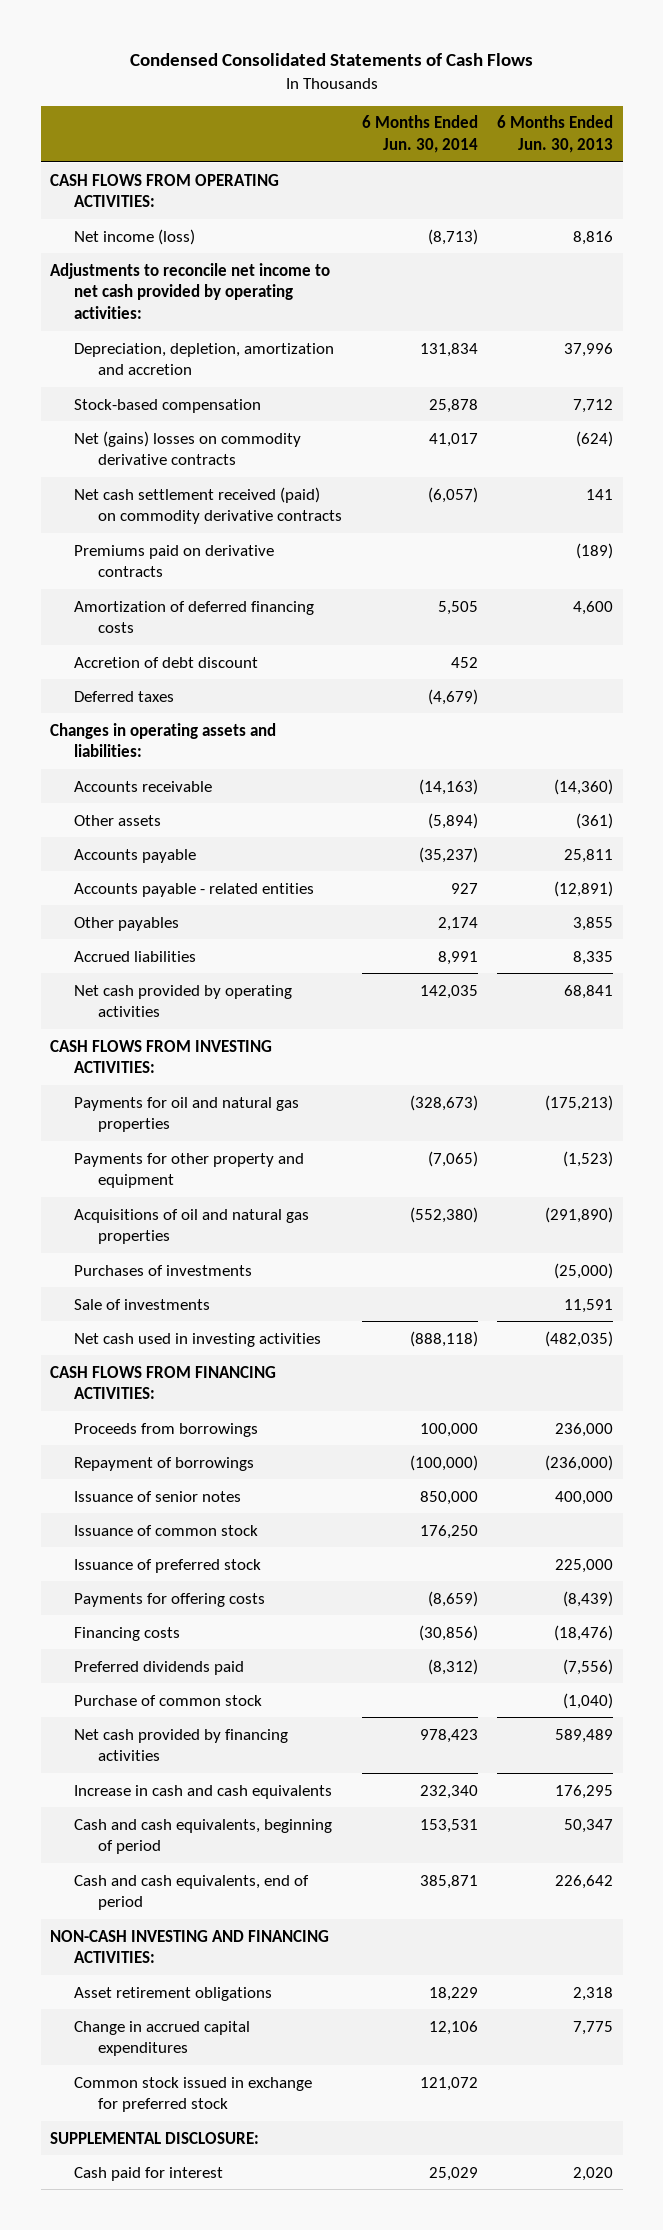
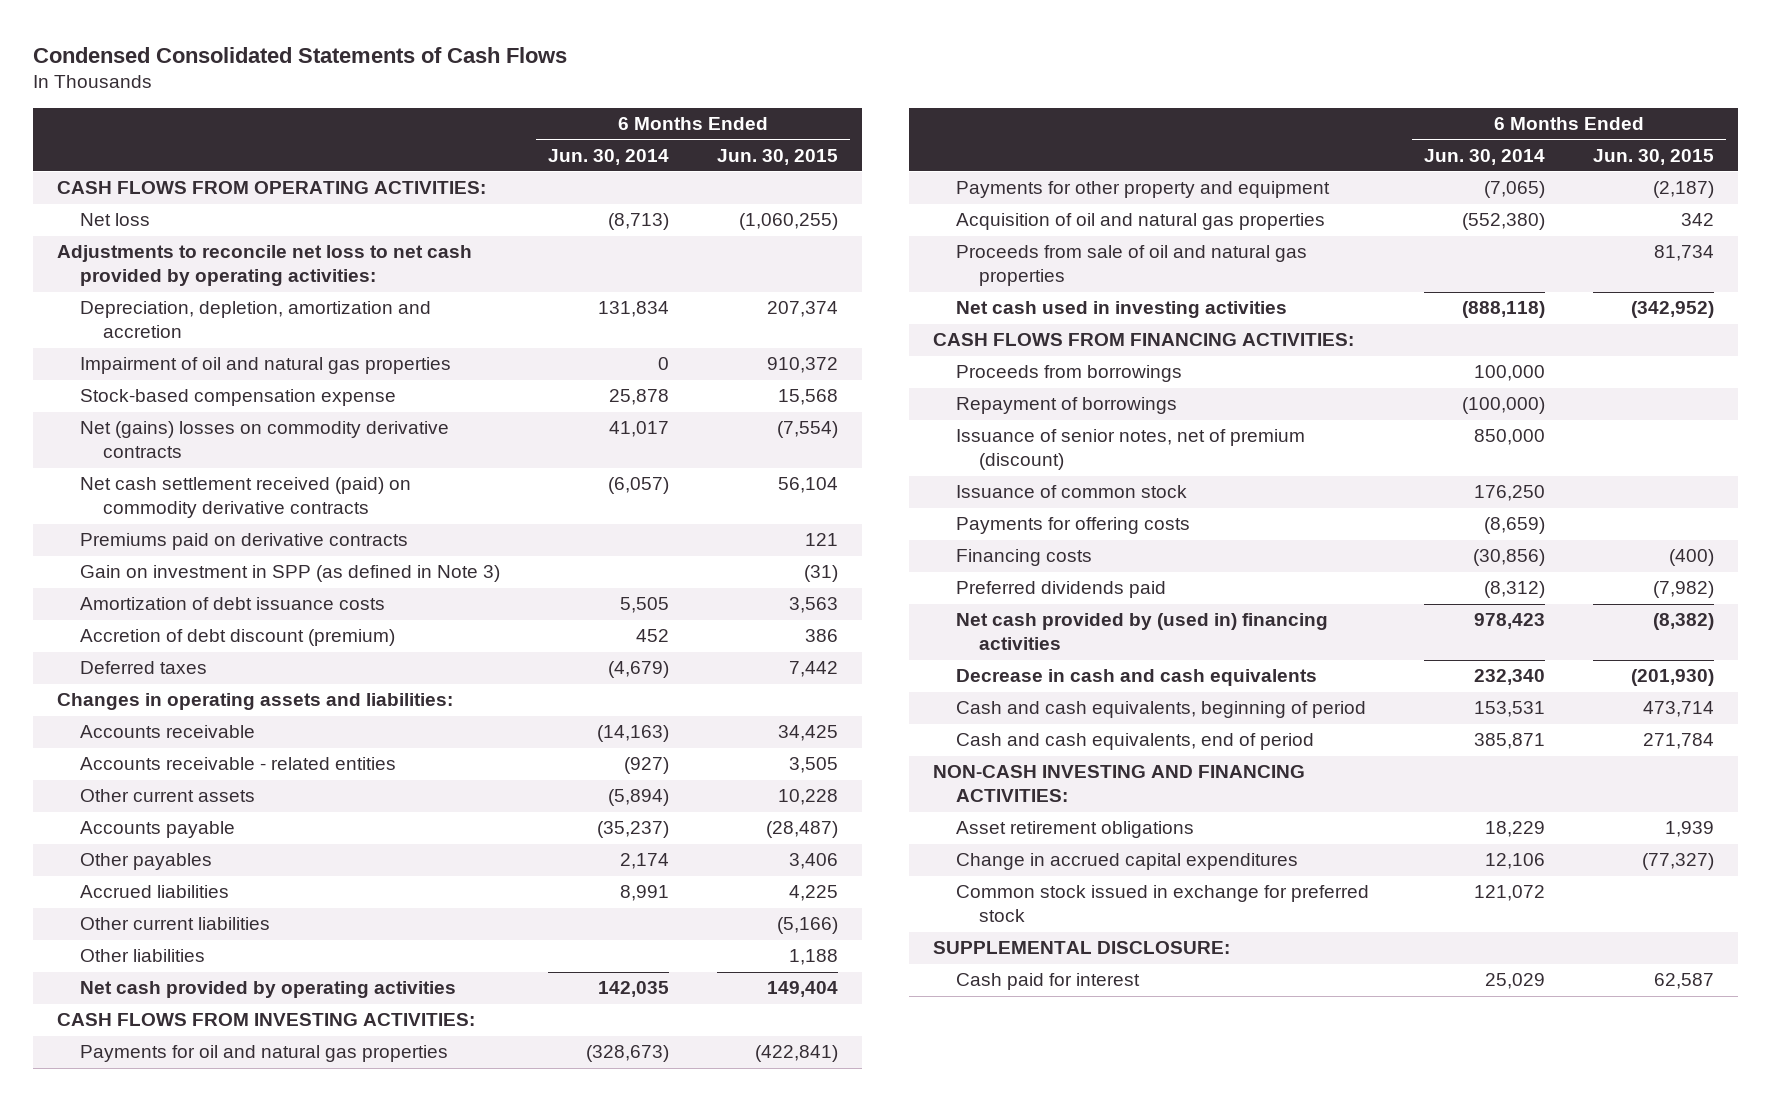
[496,115,613,153] 6 Months Ended Jun. 30, 2013 -> none
none -> [716,148,838,165] Jun. 30, 2015
[74,228,196,245] Net income (loss) -> [79,213,150,227] Net loss
[50,262,331,319] Adjustments to reconcile net income to net cash provided by operating activities: -> [56,245,472,287] Adjustments to reconcile net loss to net cash provided by operating activities:
none -> [79,357,451,375] Impairment of oil and natural gas properties
[74,398,262,413] Stock-based compensation -> [79,389,396,407] Stock-based compensation expense
none -> [79,565,500,583] Gain on investment in SPP (as defined in Note 3)
[74,600,315,634] Amortization of deferred financing costs -> [79,597,385,611] Amortization of debt issuance costs
[74,656,259,668] Accretion of debt discount -> [79,629,395,647] Accretion of debt discount (premium)
none -> [79,757,396,771] Accounts receivable - related entities
[74,814,162,826] Other assets -> [79,789,255,803] Other current assets
[74,882,315,897] Accounts payable - related entities -> none
none -> [79,917,270,931] Other current liabilities
none -> [79,949,205,963] Other liabilities
[74,1264,253,1276] Purchases of investments -> none
[74,1298,211,1310] Sale of investments -> none
[74,1208,310,1245] Acquisitions of oil and natural gas properties -> [956,213,1326,231] Acquisition of oil and natural gas properties
none -> [956,245,1308,287] Proceeds from sale of oil and natural gas properties
[74,1490,242,1502] Issuance of senior notes -> [956,429,1306,471] Issuance of senior notes, net of premium (discount)
[74,1558,262,1573] Issuance of preferred stock -> none
[74,1694,263,1706] Purchase of common stock -> none
[74,1728,289,1762] Net cash provided by financing activities -> [956,613,1329,651] Net cash provided by (used in) financing activities
[74,1784,333,1799] Increase in cash and cash equivalents -> [956,669,1318,687] Decrease in cash and cash equivalents

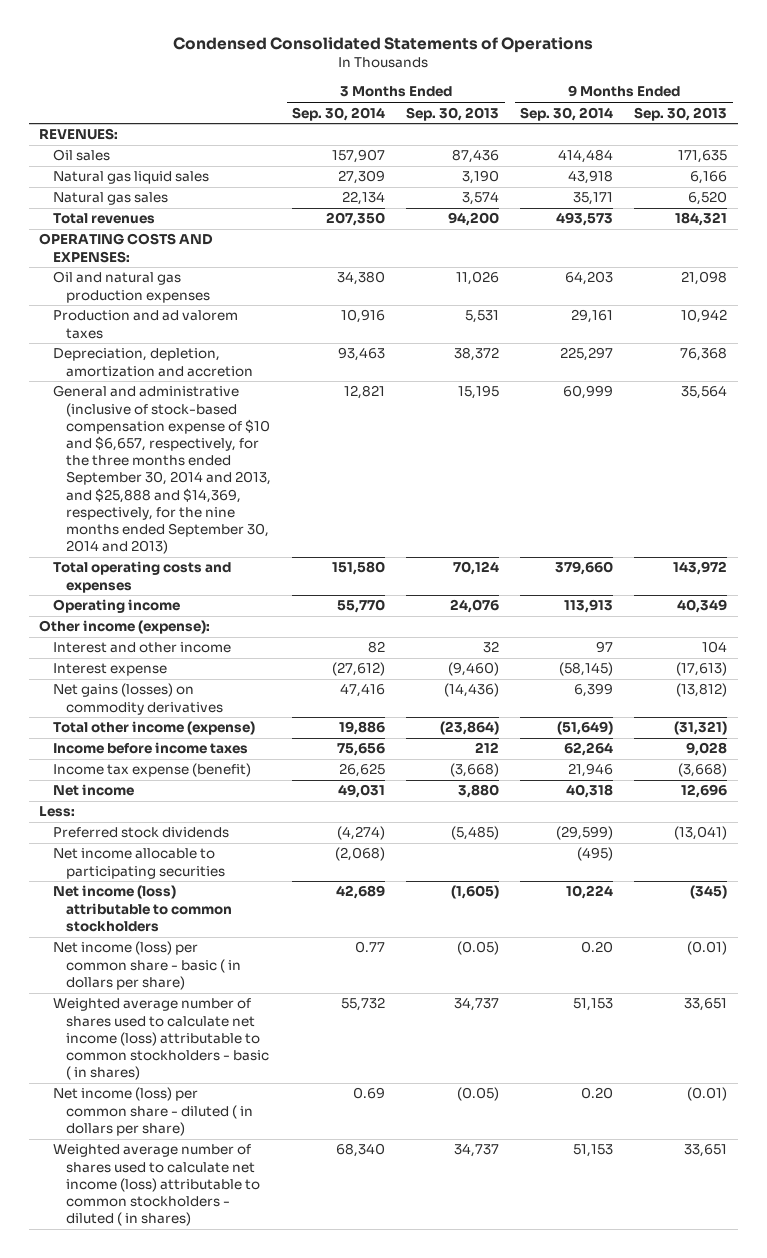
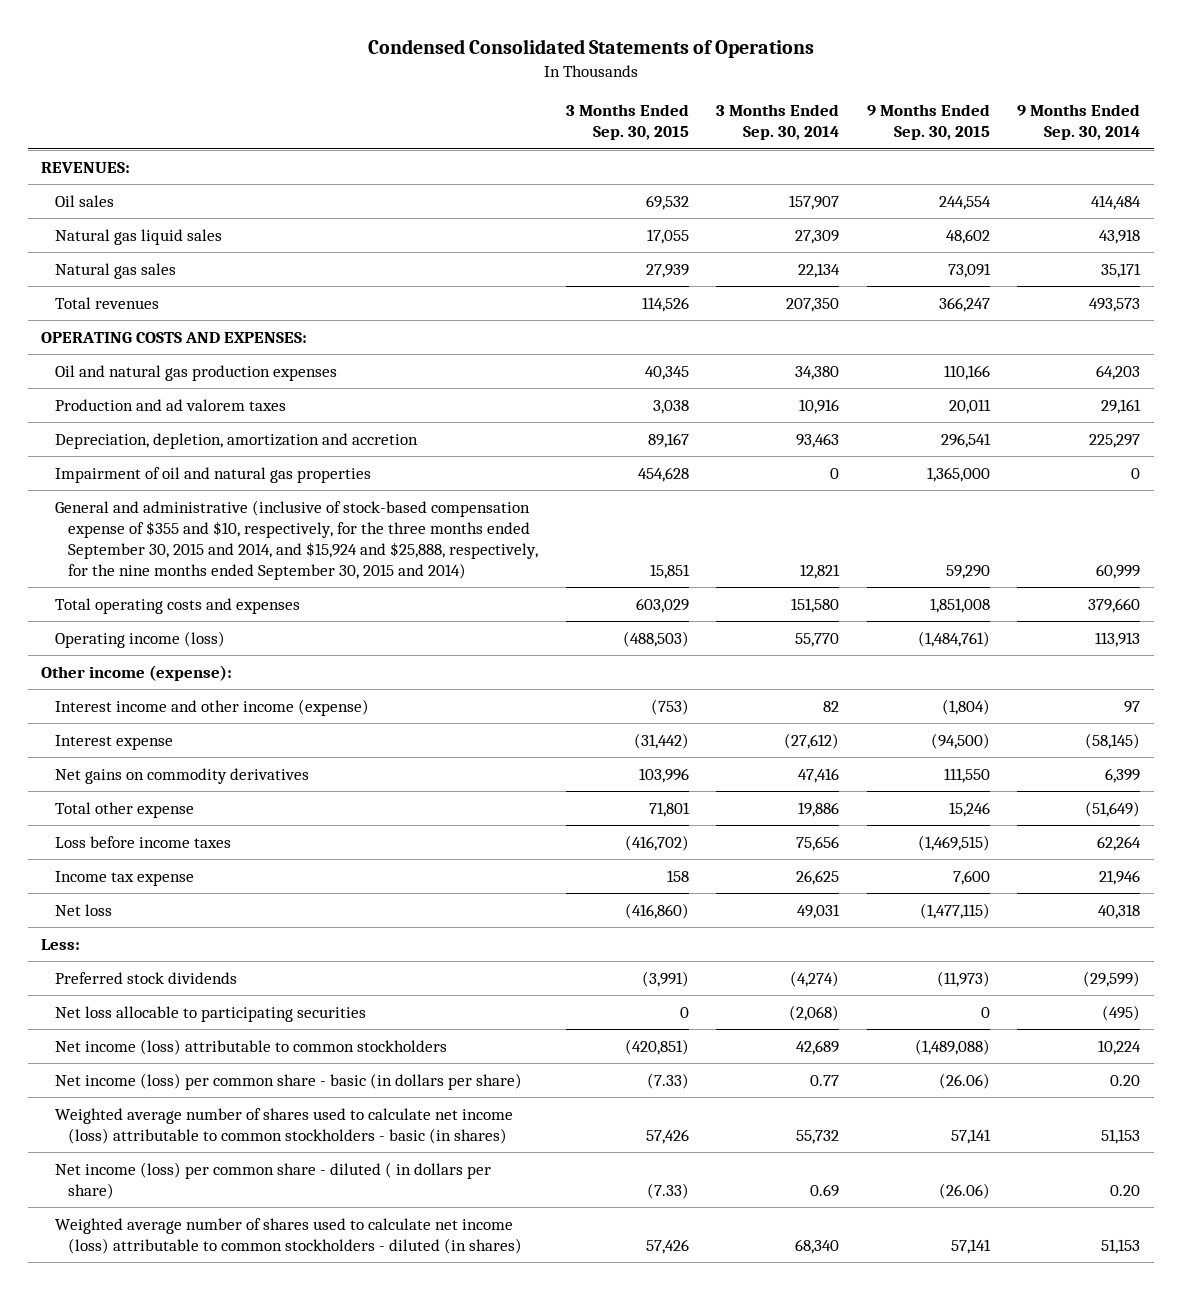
[406,106,500,121] Sep. 30, 2013 -> none
[634,106,728,121] Sep. 30, 2013 -> none
none -> [565,104,689,141] 3 Months Ended Sep. 30, 2015
none -> [866,104,990,141] 9 Months Ended Sep. 30, 2015
none -> [54,466,371,483] Impairment of oil and natural gas properties
[52,385,272,555] General and administrative (inclusive of stock-based compensation expense of $10 and $6,657, respectively, for the three months ended September 30, 2014 and 2013, and $25,888 and $14,369, respectively, for the nine months ended September 30, 2014 and 2013) -> [54,499,539,580] General and administrative (inclusive of stock-based compensation expense of $355 and $10, respectively, for the three months ended September 30, 2015 and 2014, and $15,924 and $25,888, respectively, for the nine months ended September 30, 2015 and 2014)
[52,599,180,614] Operating income -> [54,630,225,648] Operating income (loss)
[52,642,231,654] Interest and other income -> [54,698,369,716] Interest income and other income (expense)
[52,683,224,715] Net gains (losses) on commodity derivatives -> [54,767,309,784] Net gains on commodity derivatives
[52,721,255,736] Total other income (expense) -> [54,801,194,818] Total other expense
[52,742,248,755] Income before income taxes -> [54,835,231,848] Loss before income taxes
[52,763,251,778] Income tax expense (benefit) -> [54,870,194,886] Income tax expense
[52,784,134,797] Net income -> [54,903,112,916] Net loss
[52,848,226,879] Net income allocable to participating securities -> [54,1005,366,1022] Net loss allocable to participating securities
[52,941,242,990] Net income (loss) per common share - basic ( in dollars per share) -> [54,1072,522,1090] Net income (loss) per common share - basic (in dollars per share)
[52,998,270,1081] Weighted average number of shares used to calculate net income (loss) attributable to common stockholders - basic ( in shares) -> [54,1107,513,1144] Weighted average number of shares used to calculate net income (loss) attributable to common stockholders - basic (in shares)
[52,1144,261,1227] Weighted average number of shares used to calculate net income (loss) attributable to common stockholders - diluted ( in shares) -> [54,1217,523,1254] Weighted average number of shares used to calculate net income (loss) attributable to common stockholders - diluted (in shares)

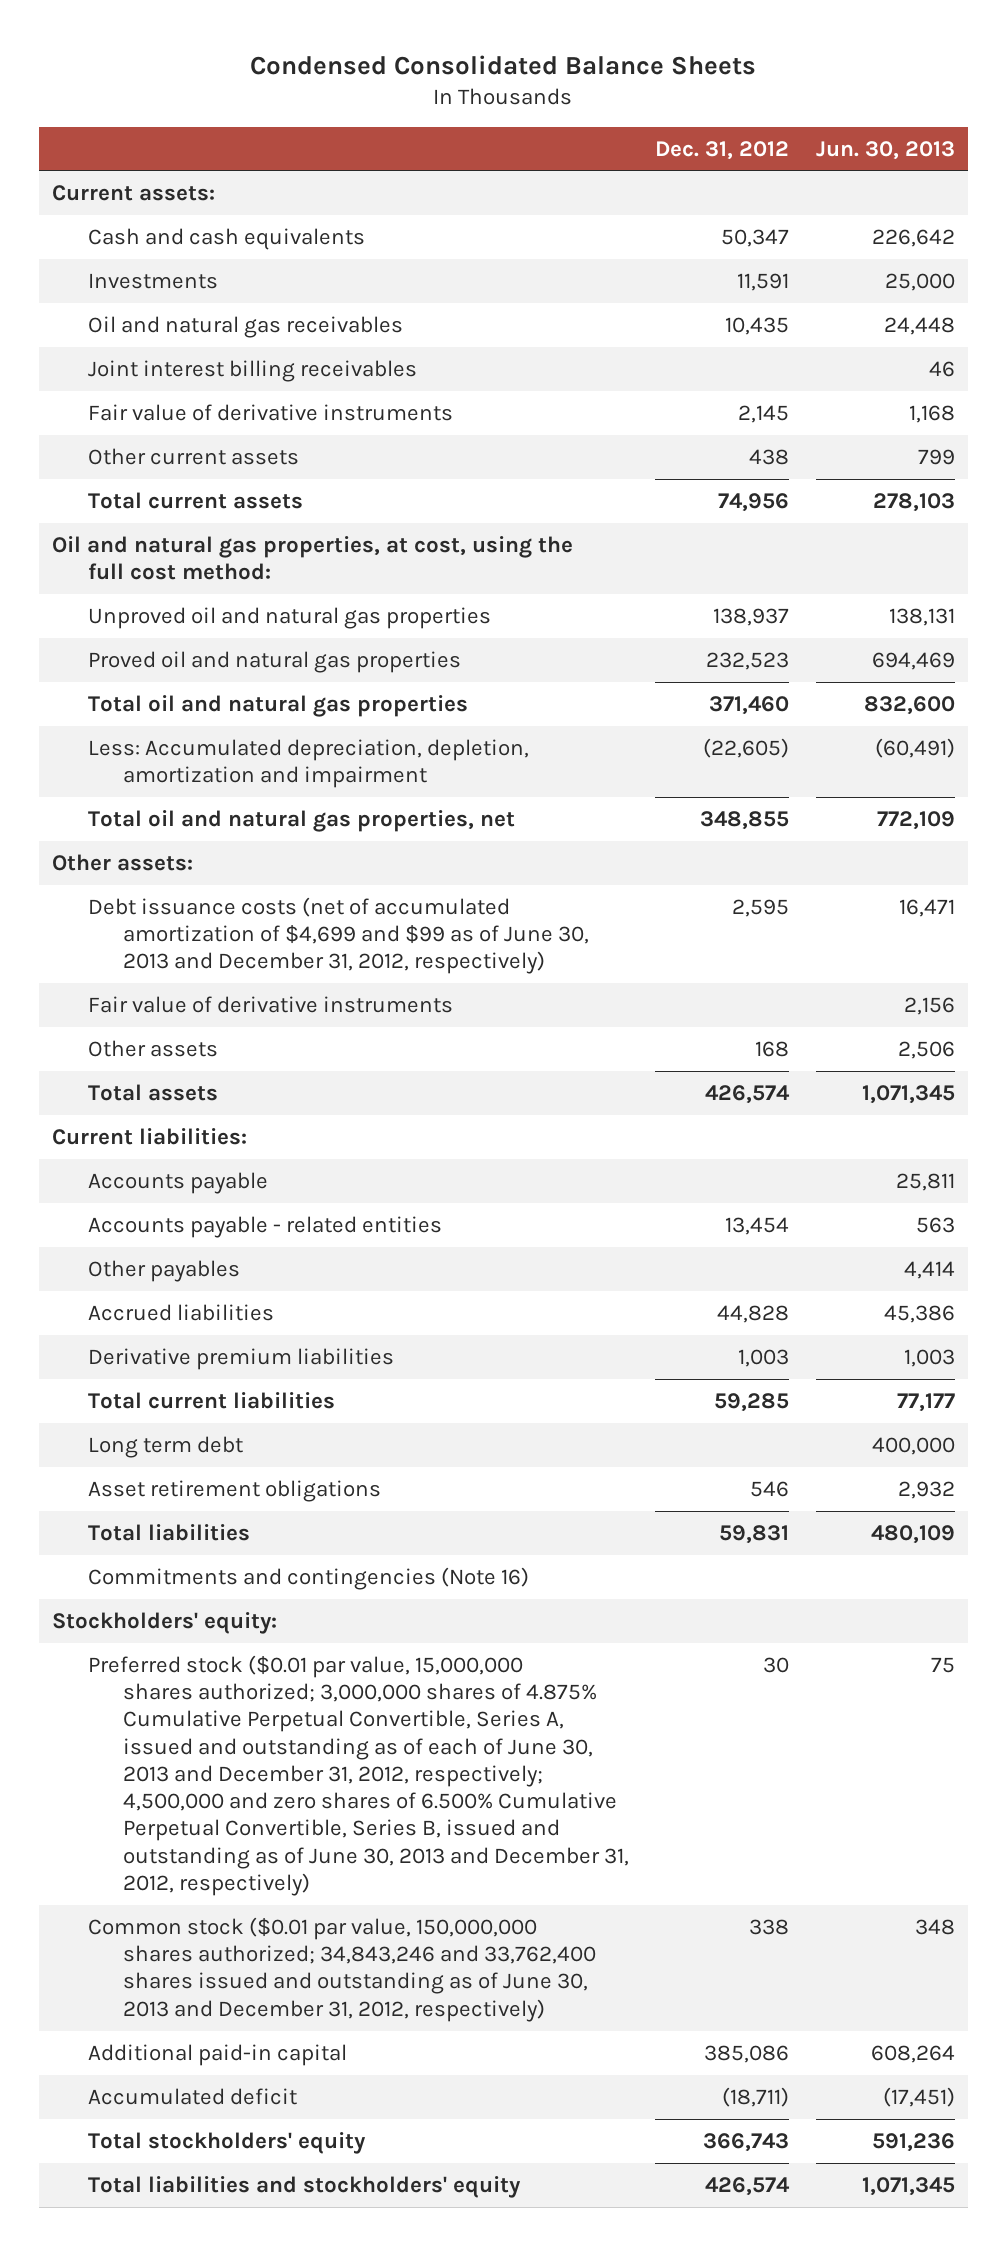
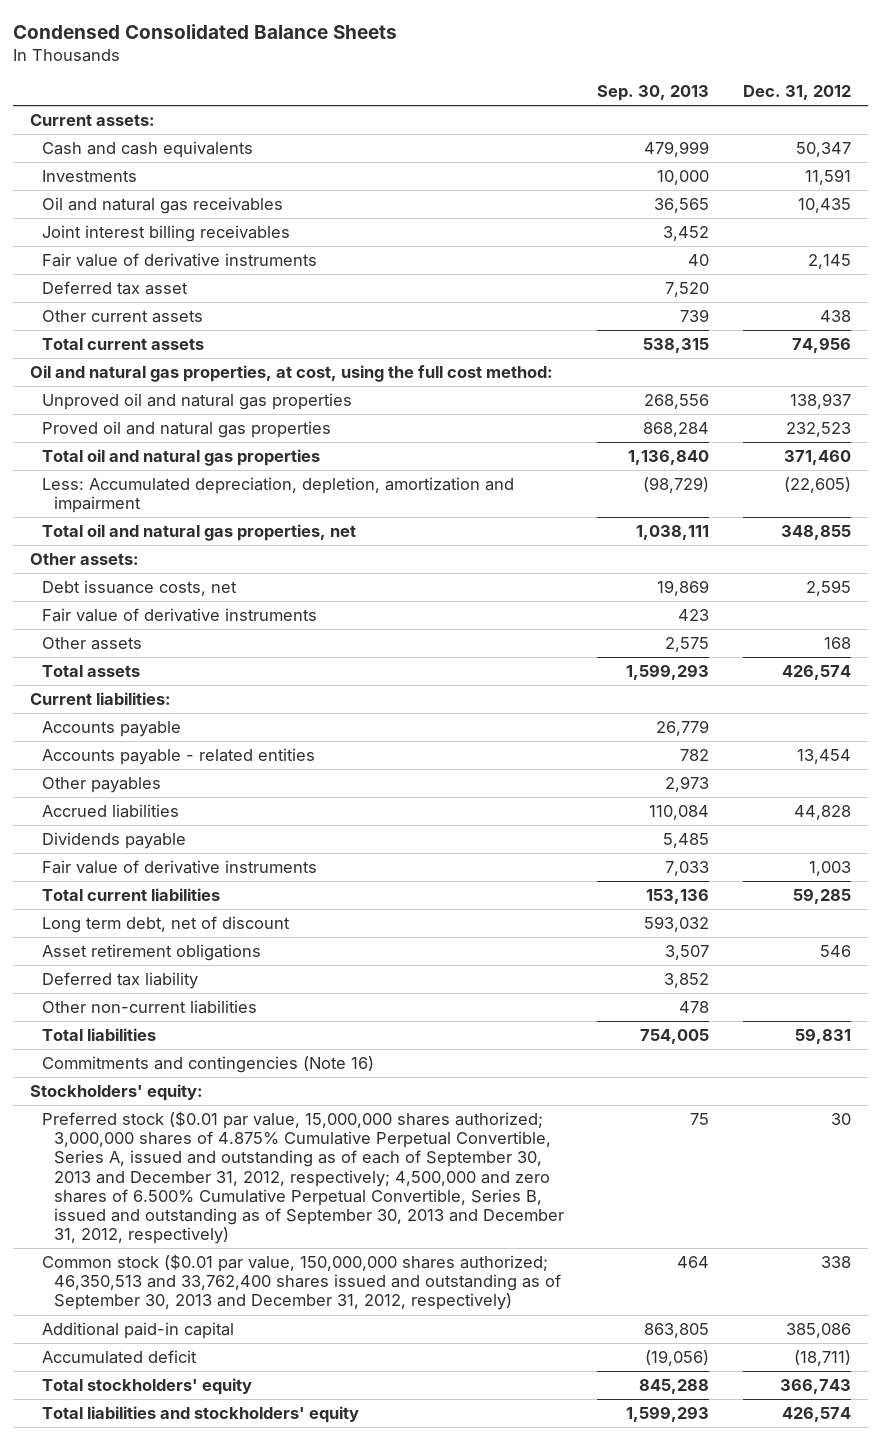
[815,140,955,160] Jun. 30, 2013 -> none
none -> [597,85,710,102] Sep. 30, 2013
none -> [41,281,188,296] Deferred tax asset
[87,896,589,975] Debt issuance costs (net of accumulated amortization of $4,699 and $99 as of June 30, 2013 and December 31, 2012, respectively) -> [41,580,237,597] Debt issuance costs, net
[87,1347,394,1370] Derivative premium liabilities -> none
none -> [41,832,186,850] Dividends payable
none -> [41,860,317,875] Fair value of derivative instruments
[87,1435,243,1458] Long term debt -> [41,916,290,934] Long term debt, net of discount
none -> [41,972,198,990] Deferred tax liability
none -> [41,1000,257,1015] Other non-current liabilities
[87,1654,629,1896] Preferred stock ($0.01 par value, 15,000,000 shares authorized; 3,000,000 shares of 4.875% Cumulative Perpetual Convertible, Series A, issued and outstanding as of each of June 30, 2013 and December 31, 2012, respectively; 4,500,000 and zero shares of 6.500% Cumulative Perpetual Convertible, Series B, issued and outstanding as of June 30, 2013 and December 31, 2012, respectively) -> [41,1111,564,1245] Preferred stock ($0.01 par value, 15,000,000 shares authorized; 3,000,000 shares of 4.875% Cumulative Perpetual Convertible, Series A, issued and outstanding as of each of September 30, 2013 and December 31, 2012, respectively; 4,500,000 and zero shares of 6.500% Cumulative Perpetual Convertible, Series B, issued and outstanding as of September 30, 2013 and December 31, 2012, respectively)
[87,1916,596,2022] Common stock ($0.01 par value, 150,000,000 shares authorized; 34,843,246 and 33,762,400 shares issued and outstanding as of June 30, 2013 and December 31, 2012, respectively) -> [41,1254,561,1311] Common stock ($0.01 par value, 150,000,000 shares authorized; 46,350,513 and 33,762,400 shares issued and outstanding as of September 30, 2013 and December 31, 2012, respectively)

